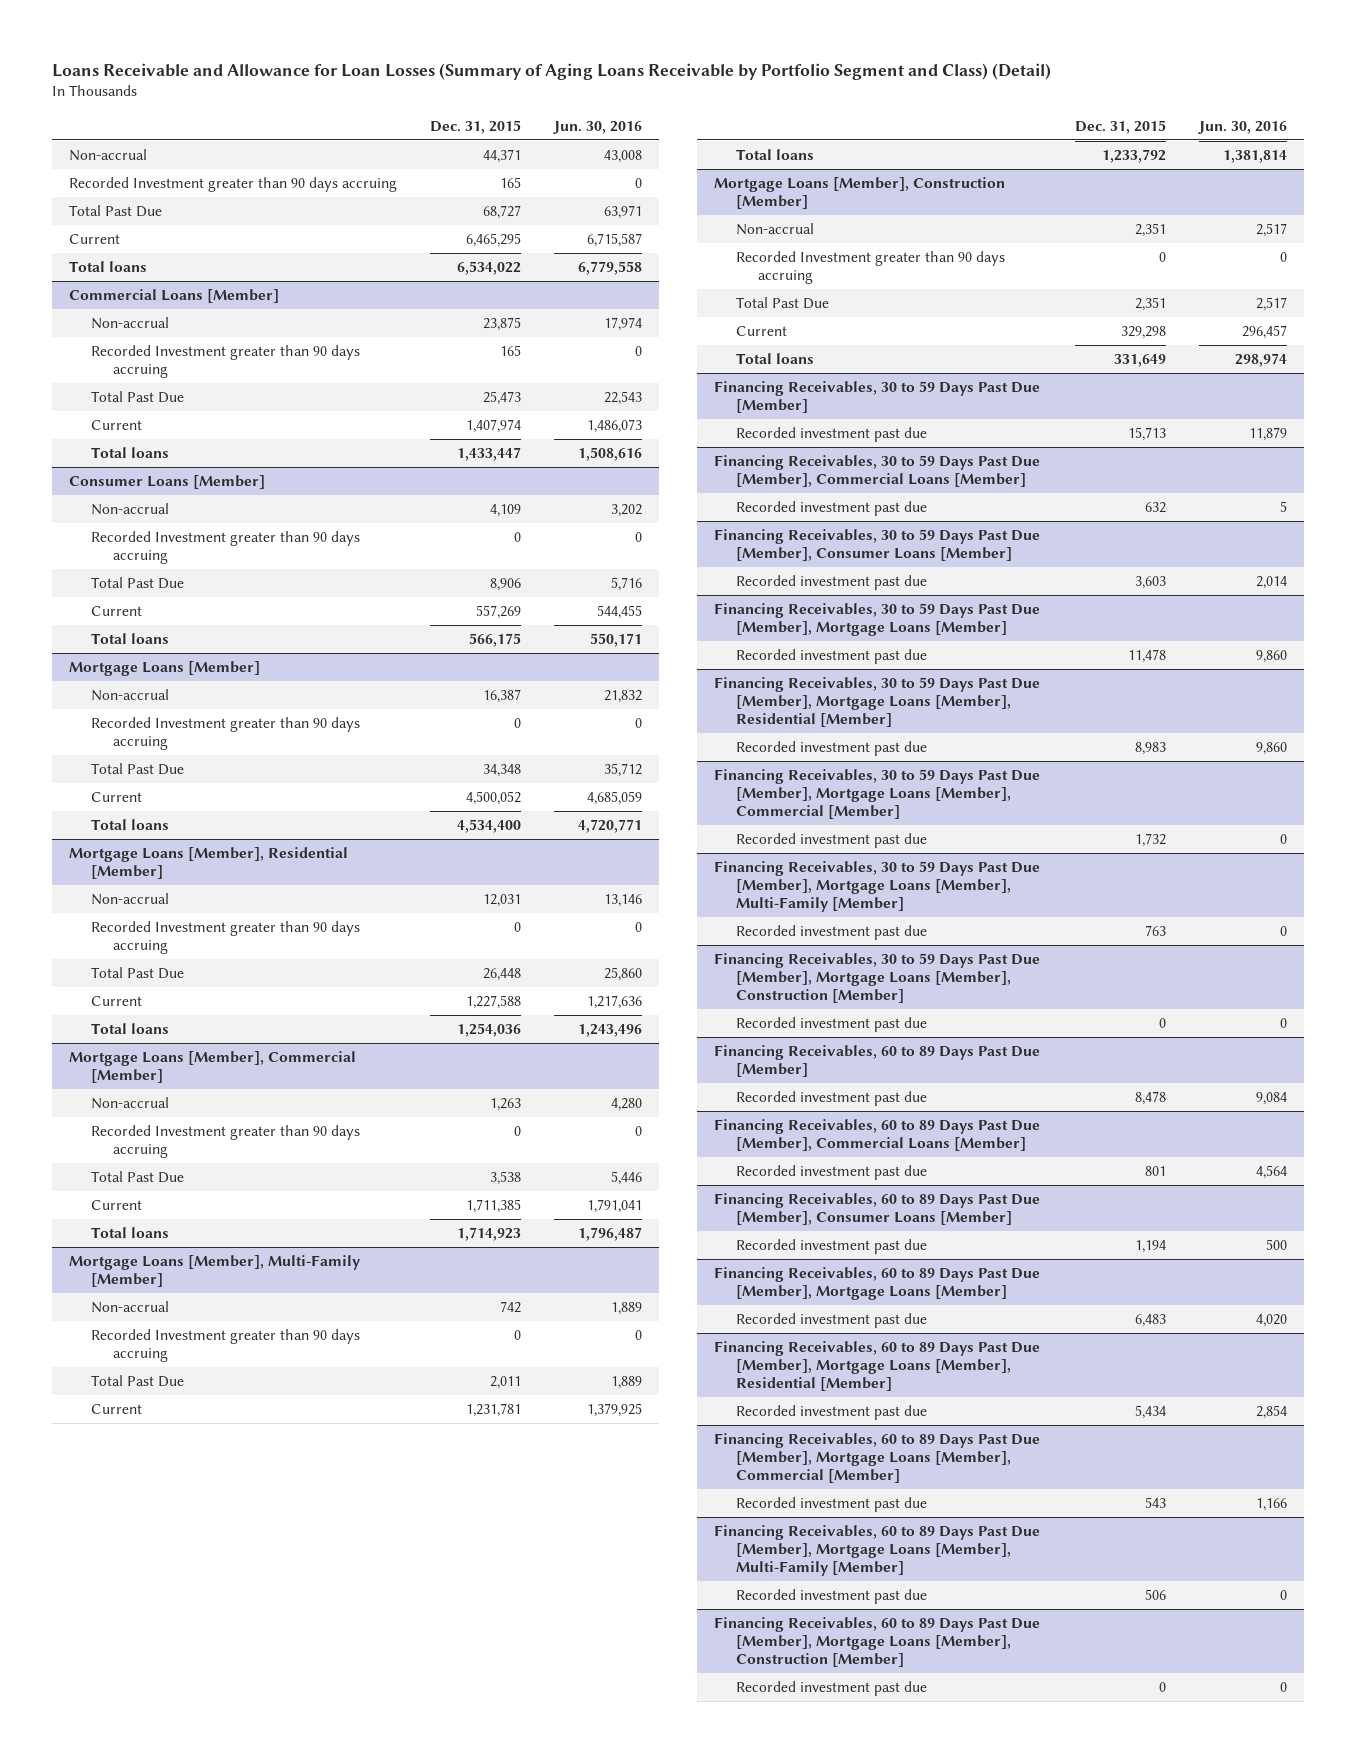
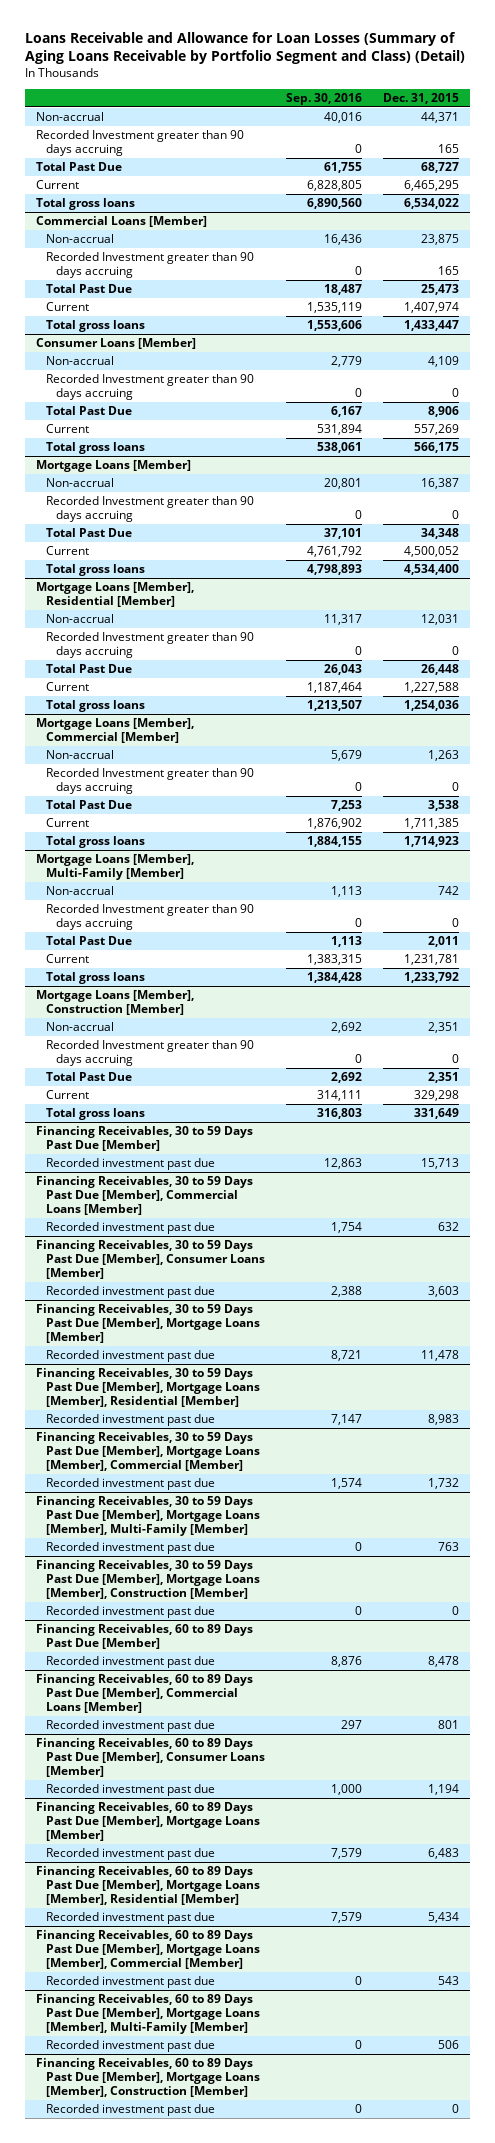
[553,120,643,134] Jun. 30, 2016 -> none
none -> [286,92,363,105] Sep. 30, 2016
[68,260,147,272] Total loans -> [35,198,135,211] Total gross loans
[90,446,169,458] Total loans -> [46,320,146,333] Total gross loans
[90,632,169,644] Total loans -> [46,442,146,455] Total gross loans
[90,818,169,830] Total loans -> [46,564,146,577] Total gross loans
[90,1022,169,1034] Total loans -> [46,700,146,713] Total gross loans
[90,1226,169,1238] Total loans -> [46,836,146,849] Total gross loans
[735,148,814,160] Total loans -> [46,972,146,985] Total gross loans
[735,352,814,364] Total loans -> [46,1108,146,1121] Total gross loans

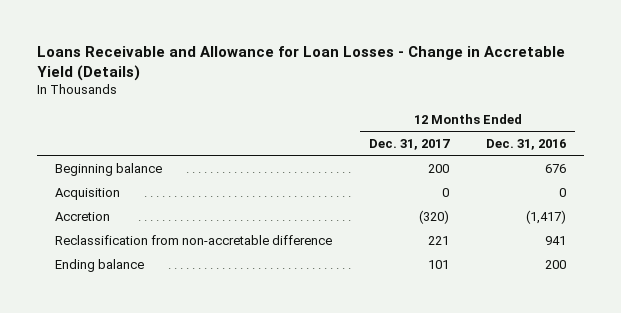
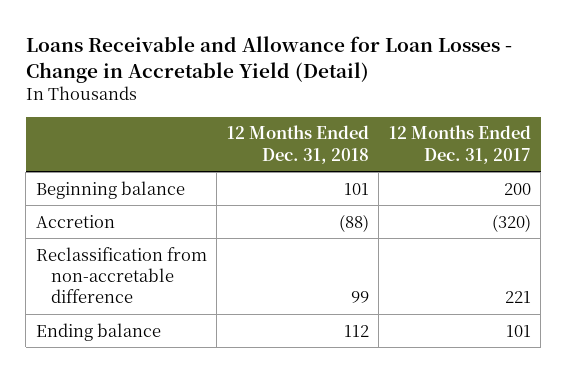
[37,46,566,82] Loans Receivable and Allowance for Loan Losses - Change in Accretable Yield (Details) -> [25,35,512,83] Loans Receivable and Allowance for Loan Losses - Change in Accretable Yield (Detail)
[485,138,566,150] Dec. 31, 2016 -> none
none -> [226,125,369,164] 12 Months Ended Dec. 31, 2018
[55,187,121,200] Acquisition -> none

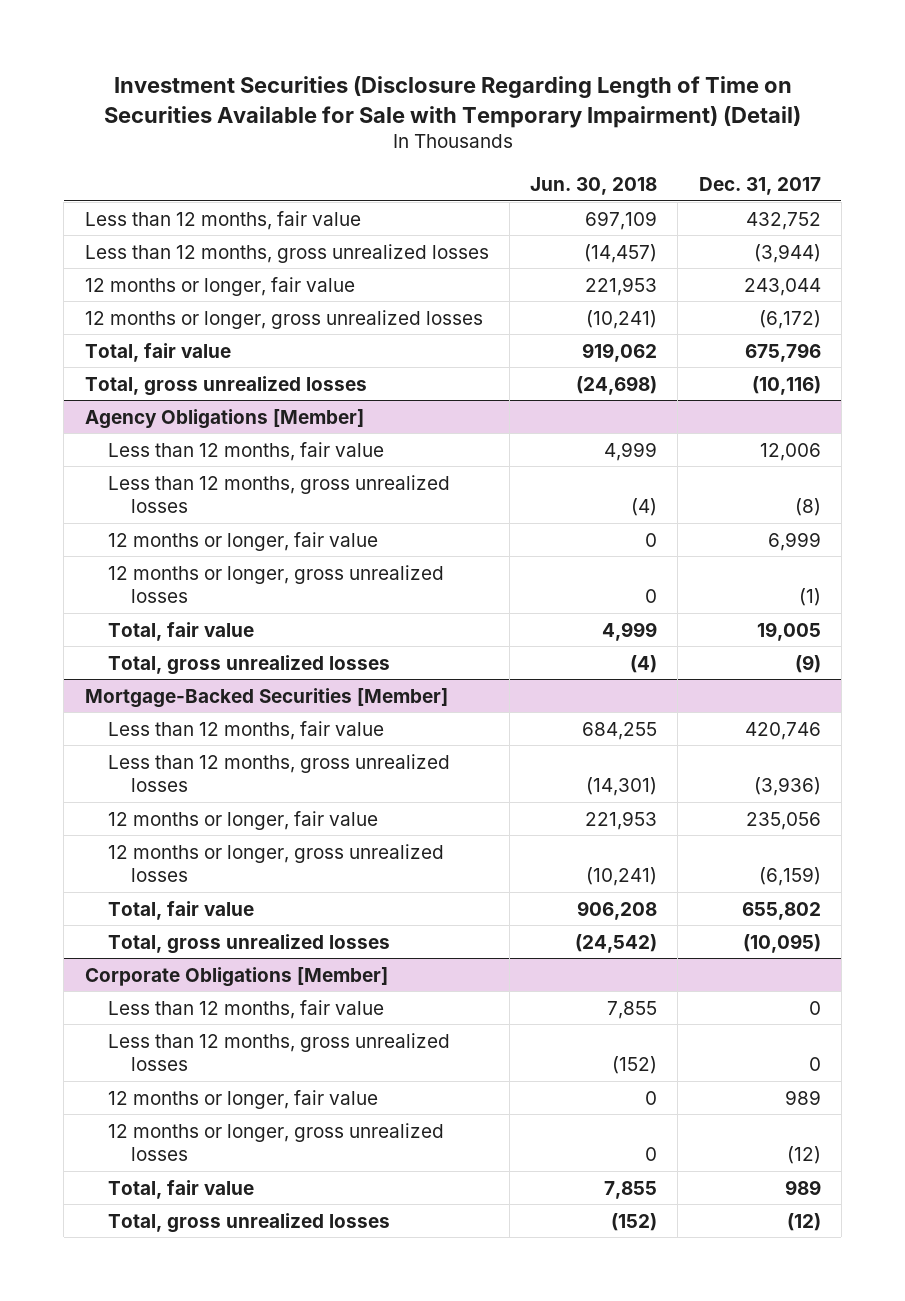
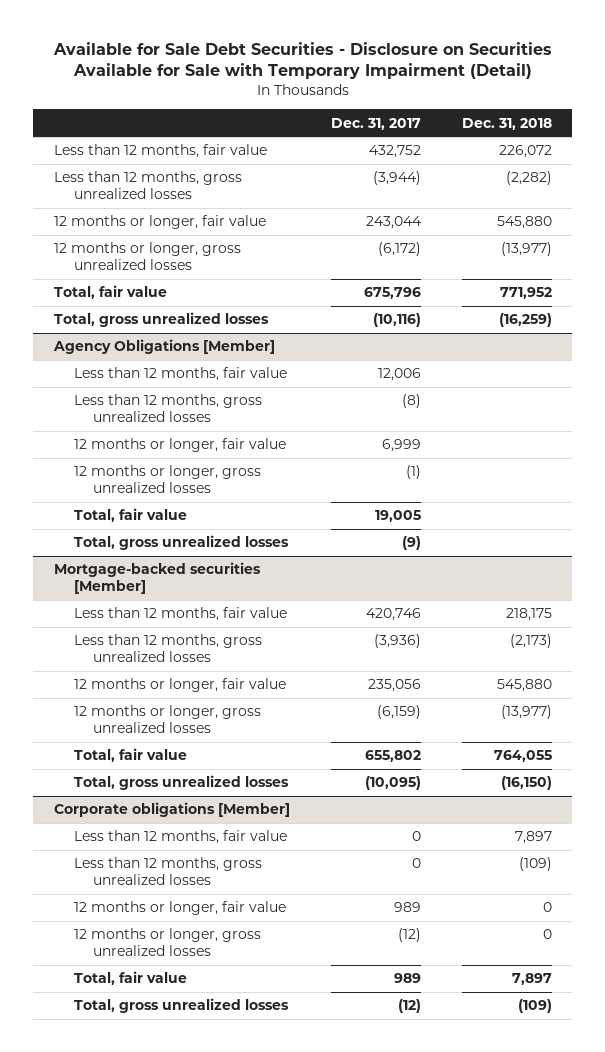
[103,76,801,128] Investment Securities (Disclosure Regarding Length of Time on Securities Available for Sale with Temporary Impairment) (Detail) -> [52,41,552,80] Available for Sale Debt Securities - Disclosure on Securities Available for Sale with Temporary Impairment (Detail)
[530,177,658,196] Jun. 30, 2018 -> none
none -> [461,117,552,130] Dec. 31, 2018
[84,687,448,708] Mortgage-Backed Securities [Member] -> [53,562,261,595] Mortgage-backed securities [Member]
[84,966,388,987] Corporate Obligations [Member] -> [53,802,290,818] Corporate obligations [Member]

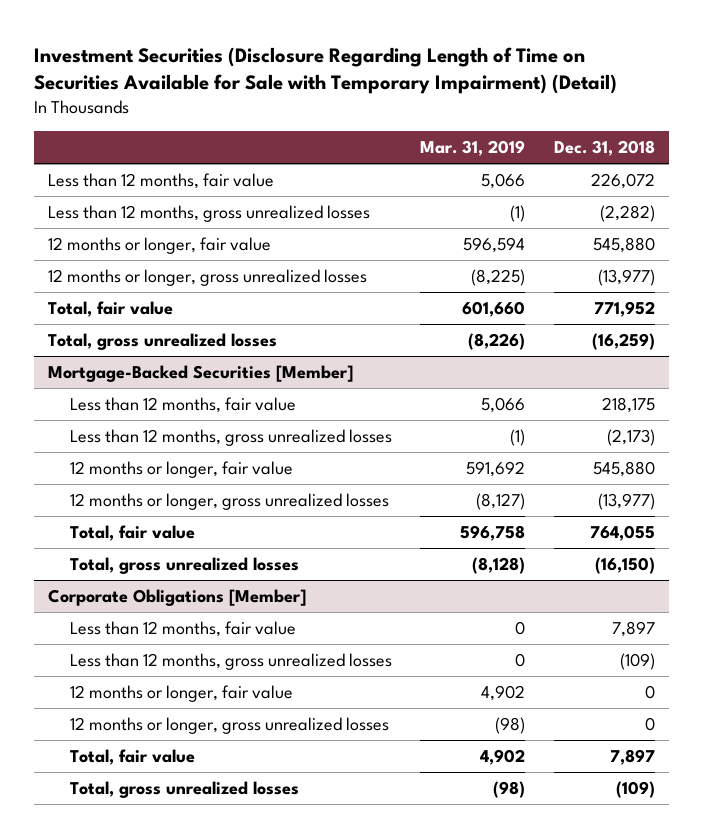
[52,41,552,80] Available for Sale Debt Securities - Disclosure on Securities Available for Sale with Temporary Impairment (Detail) -> [33,46,617,95] Investment Securities (Disclosure Regarding Length of Time on Securities Available for Sale with Temporary Impairment) (Detail)
[330,117,421,130] Dec. 31, 2017 -> none
none -> [420,140,526,157] Mar. 31, 2019
[52,339,275,355] Agency Obligations [Member] -> none
[73,367,287,382] Less than 12 months, fair value -> none
[73,394,262,423] Less than 12 months, gross unrealized losses -> none
[73,438,286,453] 12 months or longer, fair value -> none
[73,465,261,494] 12 months or longer, gross unrealized losses -> none
[73,508,187,523] Total, fair value -> none
[73,535,289,551] Total, gross unrealized losses -> none
[53,562,261,595] Mortgage-backed securities [Member] -> [48,364,354,382] Mortgage-Backed Securities [Member]
[53,802,290,818] Corporate obligations [Member] -> [48,588,307,606] Corporate Obligations [Member]

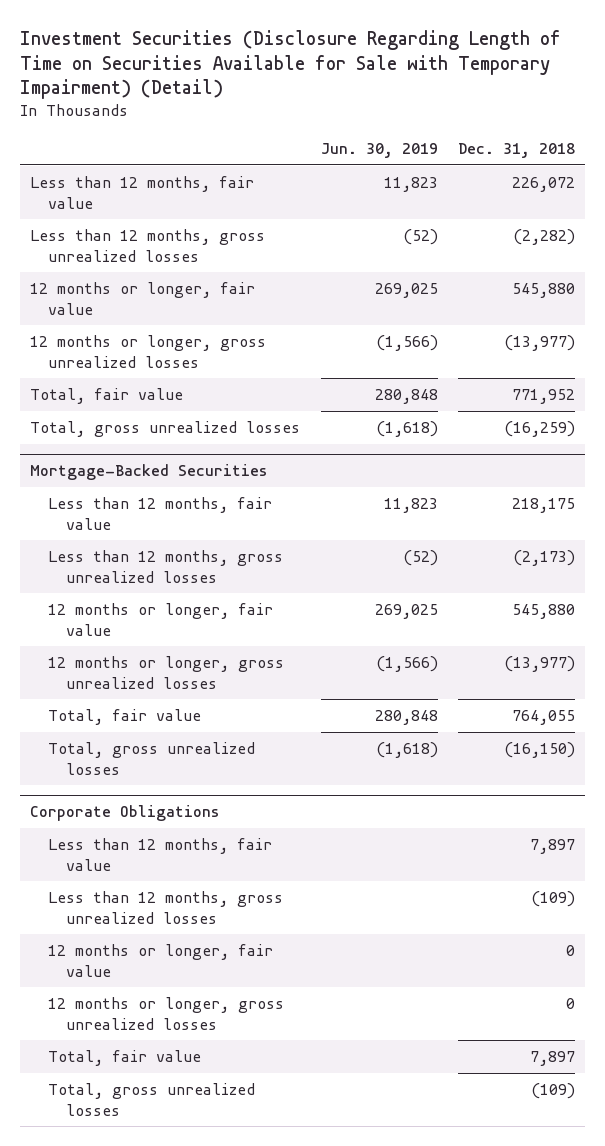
[420,140,526,157] Mar. 31, 2019 -> none
none -> [320,142,438,158] Jun. 30, 2019
[48,364,354,382] Mortgage-Backed Securities [Member] -> [30,464,269,481] Mortgage-Backed Securities
[48,588,307,606] Corporate Obligations [Member] -> [30,805,221,822] Corporate Obligations

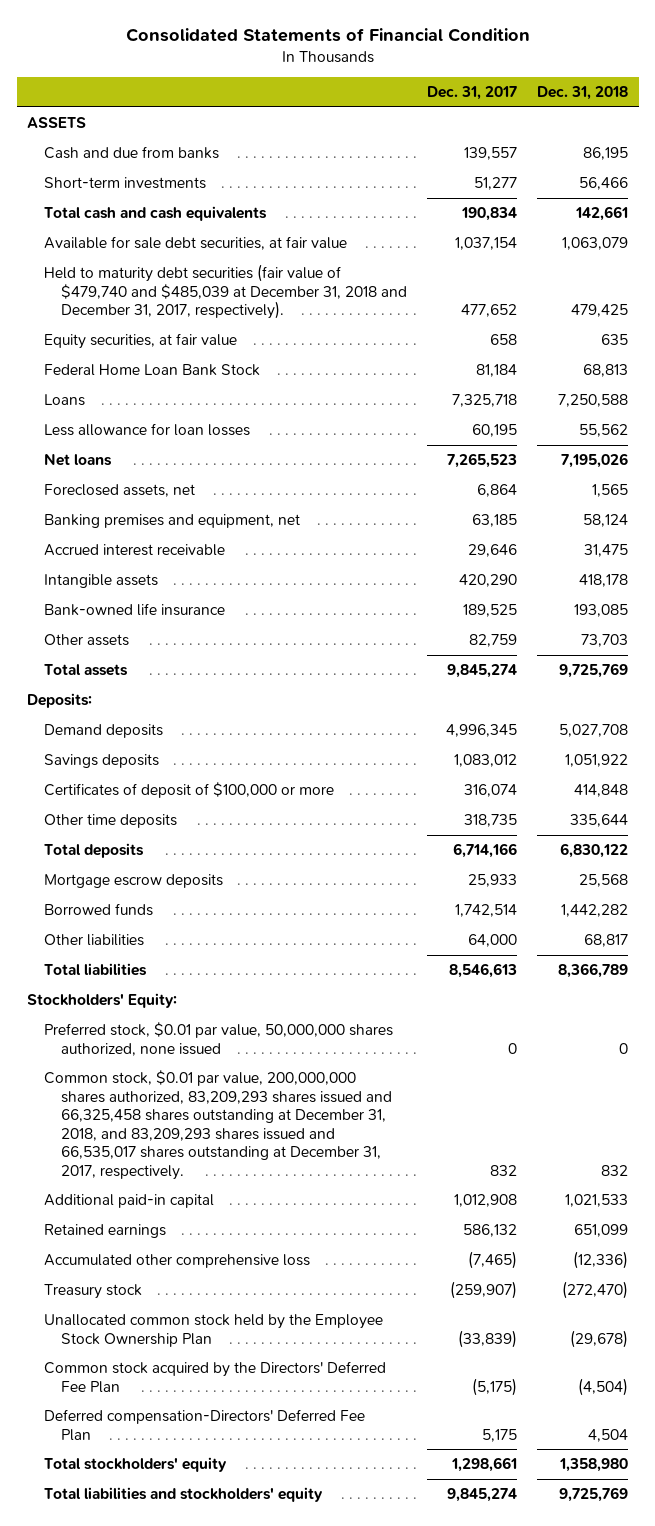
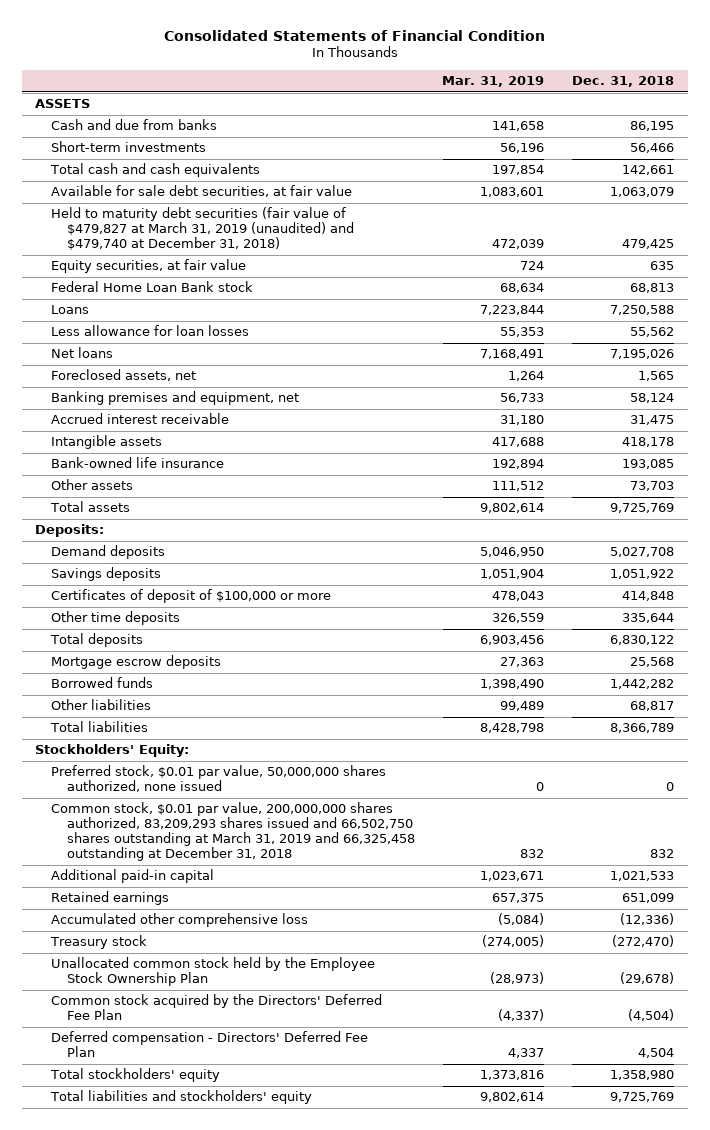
[427,86,518,101] Dec. 31, 2017 -> none
none -> [442,76,545,88] Mar. 31, 2019
[43,264,407,320] Held to maturity debt securities (fair value of $479,740 and $485,039 at December 31, 2018 and December 31, 2017, respectively). -> [51,207,354,251] Held to maturity debt securities (fair value of $479,827 at March 31, 2019 (unaudited) and $479,740 at December 31, 2018)
[43,364,260,377] Federal Home Loan Bank Stock -> [51,281,254,293] Federal Home Loan Bank stock
[43,1070,392,1180] Common stock, $0.01 par value, 200,000,000 shares authorized, 83,209,293 shares issued and 66,325,458 shares outstanding at December 31, 2018, and 83,209,293 shares issued and 66,535,017 shares outstanding at December 31, 2017, respectively. -> [51,802,415,862] Common stock, $0.01 par value, 200,000,000 shares authorized, 83,209,293 shares issued and 66,502,750 shares outstanding at March 31, 2019 and 66,325,458 outstanding at December 31, 2018
[43,1409,365,1441] Deferred compensation-Directors' Deferred Fee Plan -> [51,1031,369,1058] Deferred compensation - Directors' Deferred Fee Plan

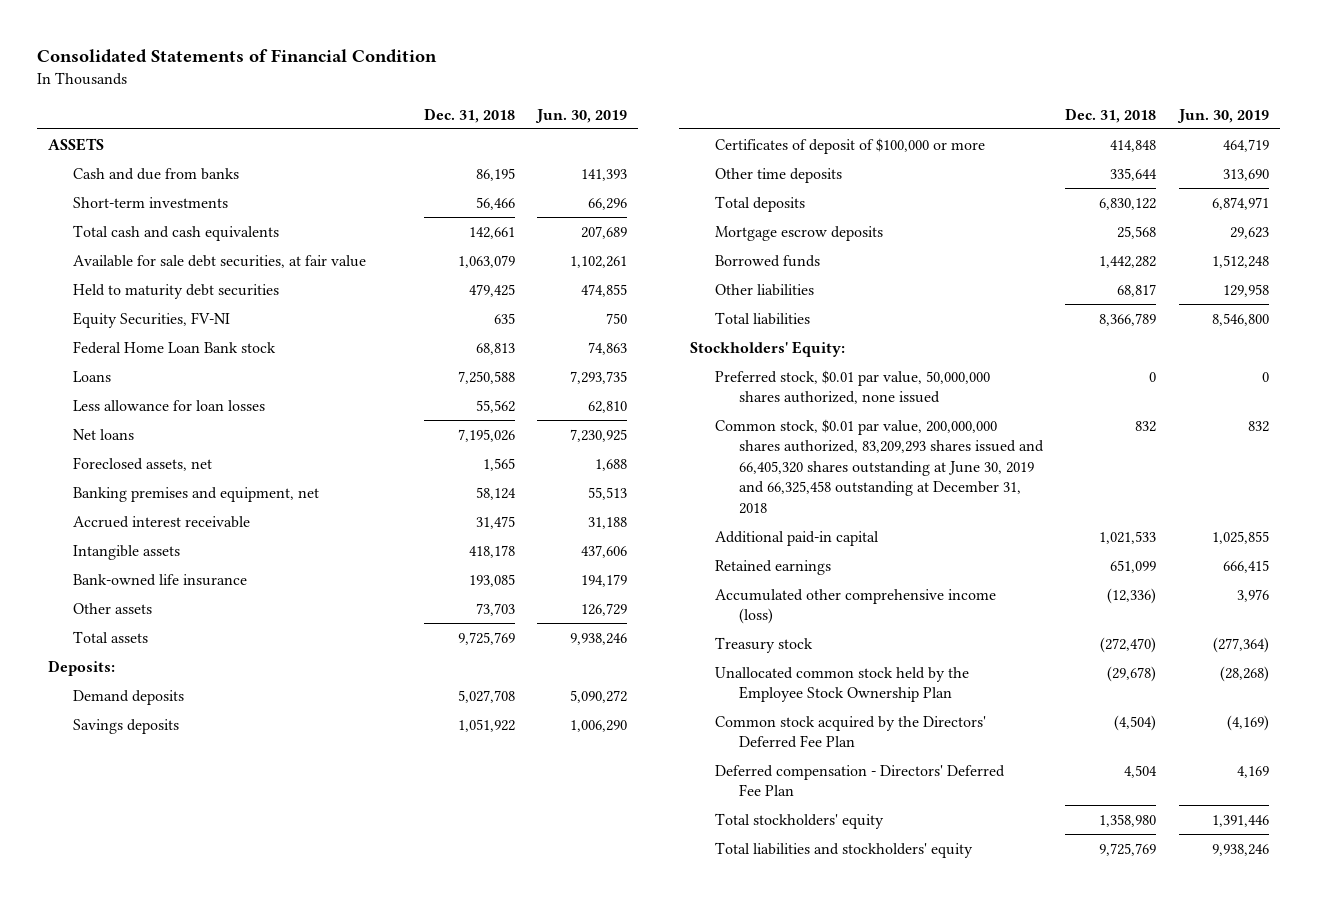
[442,76,545,88] Mar. 31, 2019 -> none
none -> [535,108,628,123] Jun. 30, 2019
[51,207,354,251] Held to maturity debt securities (fair value of $479,827 at March 31, 2019 (unaudited) and $479,740 at December 31, 2018) -> [72,283,279,299] Held to maturity debt securities
[51,259,247,274] Equity securities, at fair value -> [72,311,230,328] Equity Securities, FV-NI
[51,802,415,862] Common stock, $0.01 par value, 200,000,000 shares authorized, 83,209,293 shares issued and 66,502,750 shares outstanding at March 31, 2019 and 66,325,458 outstanding at December 31, 2018 -> [714,418,1045,514] Common stock, $0.01 par value, 200,000,000 shares authorized, 83,209,293 shares issued and 66,405,320 shares outstanding at June 30, 2019 and 66,325,458 outstanding at December 31, 2018
[51,913,309,928] Accumulated other comprehensive loss -> [714,588,996,625] Accumulated other comprehensive income (loss)

